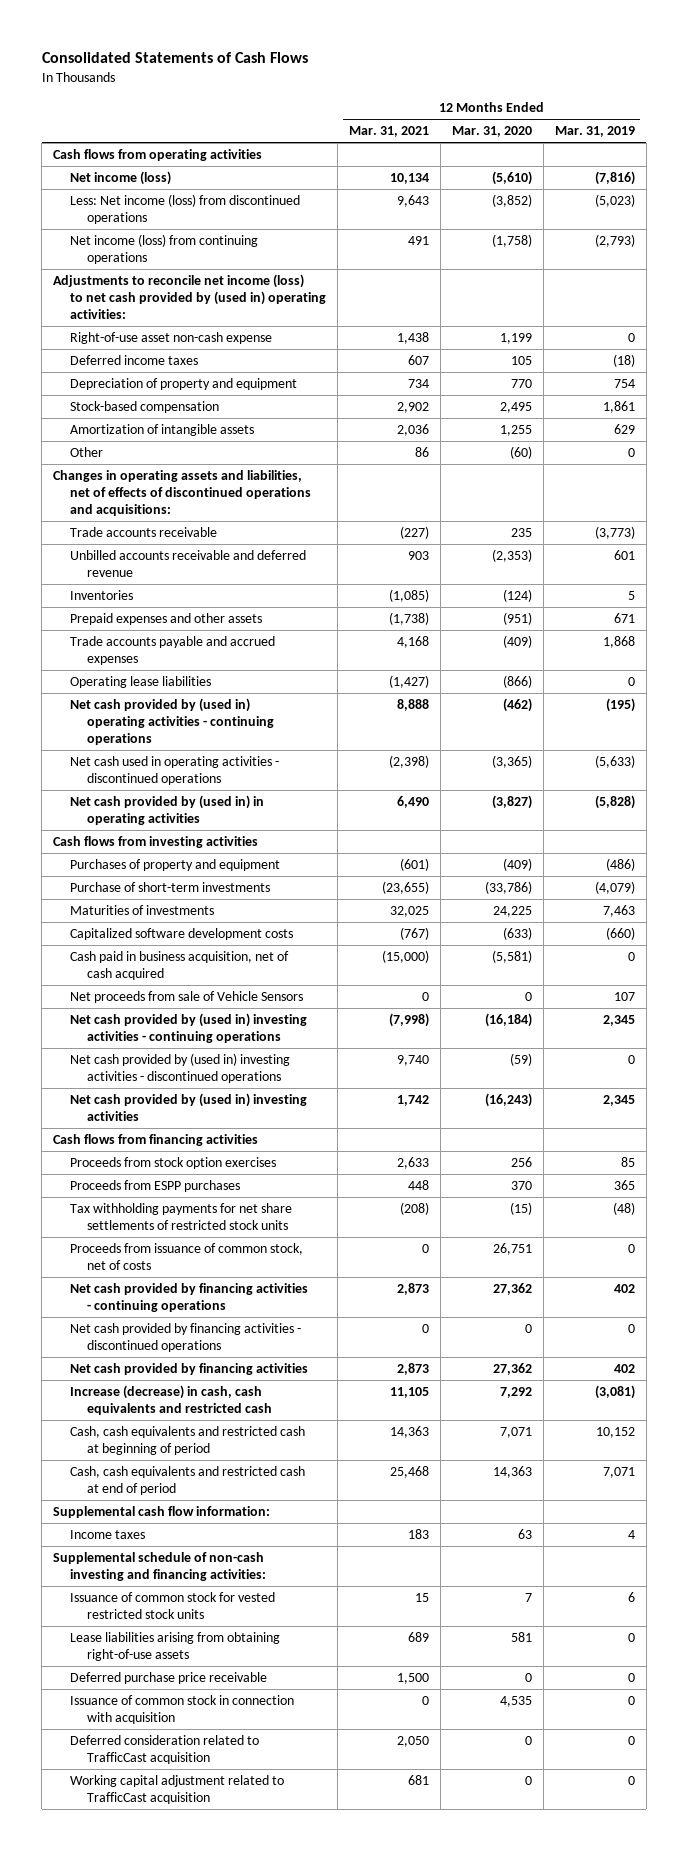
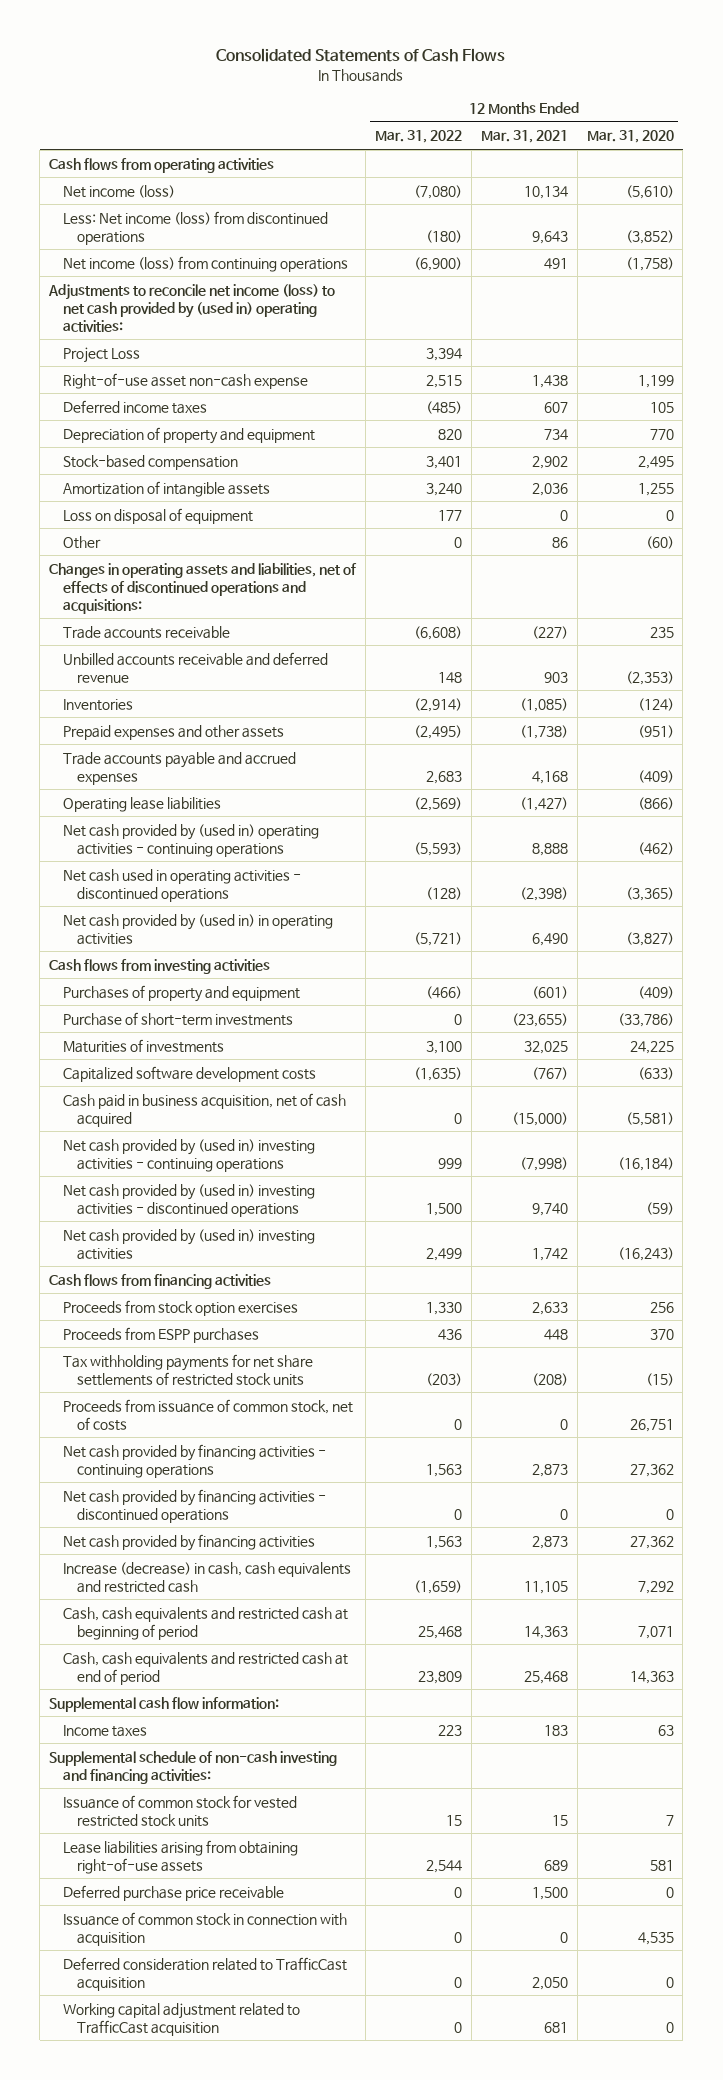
[554,126,635,138] Mar. 31, 2019 -> none
none -> [374,130,462,144] Mar. 31, 2022
none -> [63,346,141,363] Project Loss
none -> [63,507,254,524] Loss on disposal of equipment
[70,991,304,1004] Net proceeds from sale of Vehicle Sensors -> none

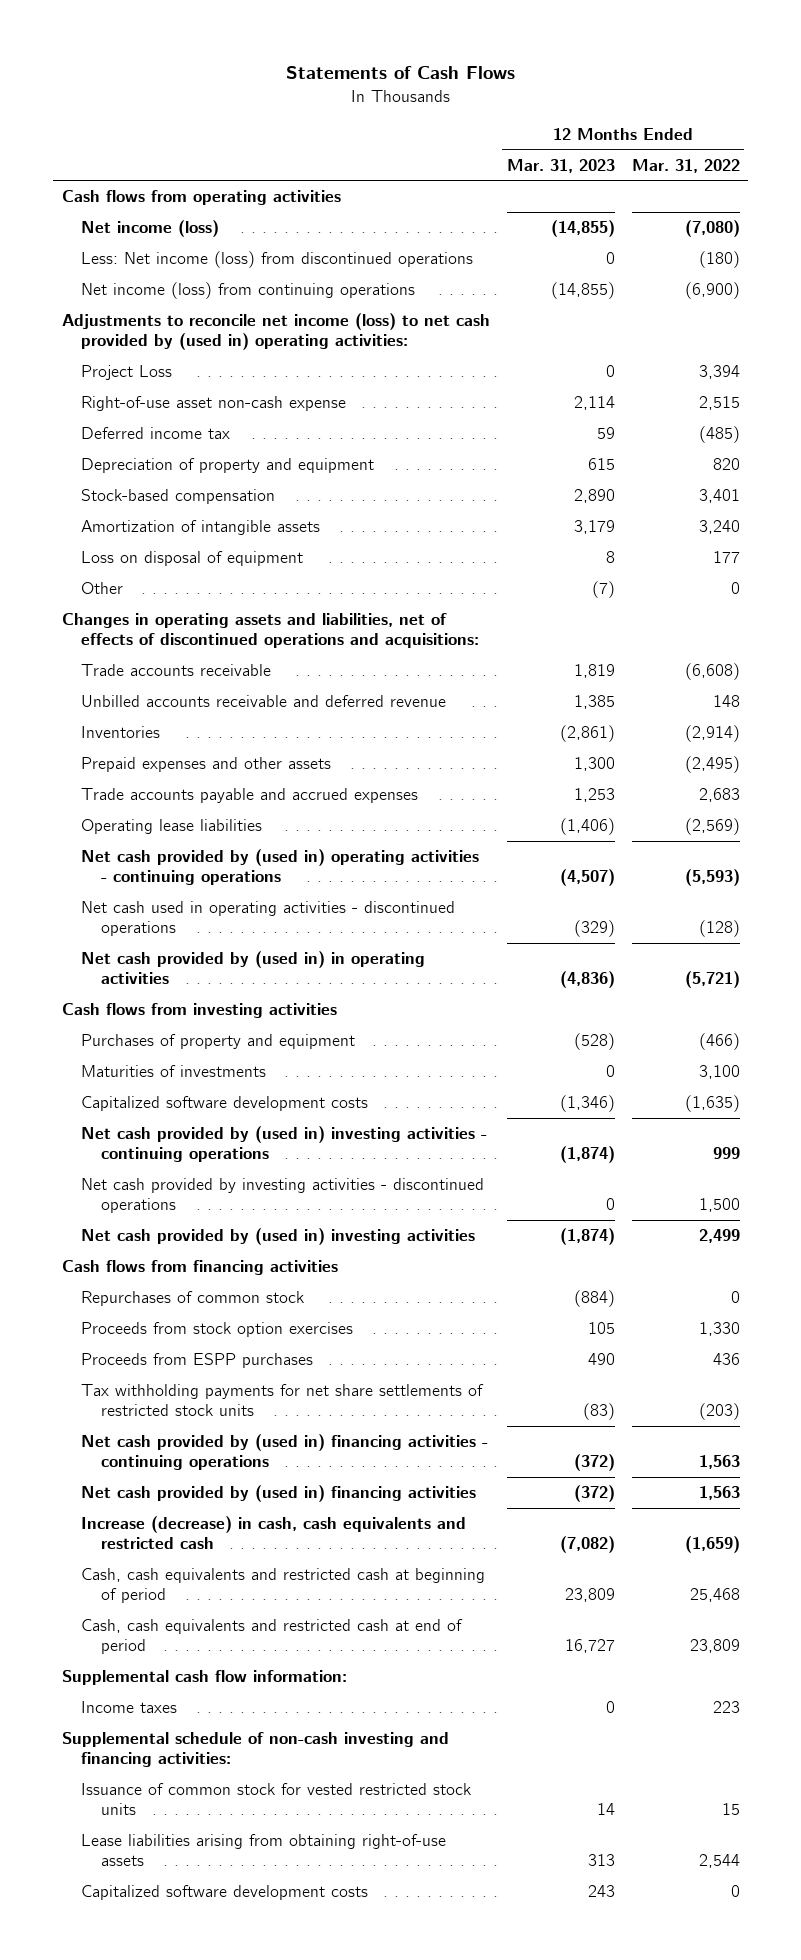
[216,48,506,63] Consolidated Statements of Cash Flows -> [285,65,515,79] Statements of Cash Flows
[480,130,568,144] Mar. 31, 2021 -> none
[586,130,674,144] Mar. 31, 2020 -> none
none -> [506,158,615,173] Mar. 31, 2023
[63,399,208,414] Deferred income taxes -> [81,427,231,440] Deferred income tax
[63,1011,294,1026] Purchase of short-term investments -> none
[63,1092,347,1127] Cash paid in business acquisition, net of cash acquired -> none
[63,1183,316,1217] Net cash provided by (used in) investing activities - discontinued operations -> [81,1178,485,1214] Net cash provided by investing activities - discontinued operations
none -> [81,1291,305,1307] Repurchases of common stock
[63,1398,354,1431] Proceeds from issuance of common stock, net of costs -> none
[63,1488,327,1523] Net cash provided by financing activities - discontinued operations -> none
[63,1443,327,1478] Net cash provided by financing activities - continuing operations -> [81,1434,489,1471] Net cash provided by (used in) financing activities - continuing operations
[63,1533,316,1551] Net cash provided by financing activities -> [81,1485,477,1503] Net cash provided by (used in) financing activities
[63,1884,285,1901] Deferred purchase price receivable -> none
[63,1911,348,1946] Issuance of common stock in connection with acquisition -> none
[63,1956,348,1991] Deferred consideration related to TrafficCast acquisition -> none
[63,2002,301,2036] Working capital adjustment related to TrafficCast acquisition -> none
none -> [81,1885,369,1901] Capitalized software development costs

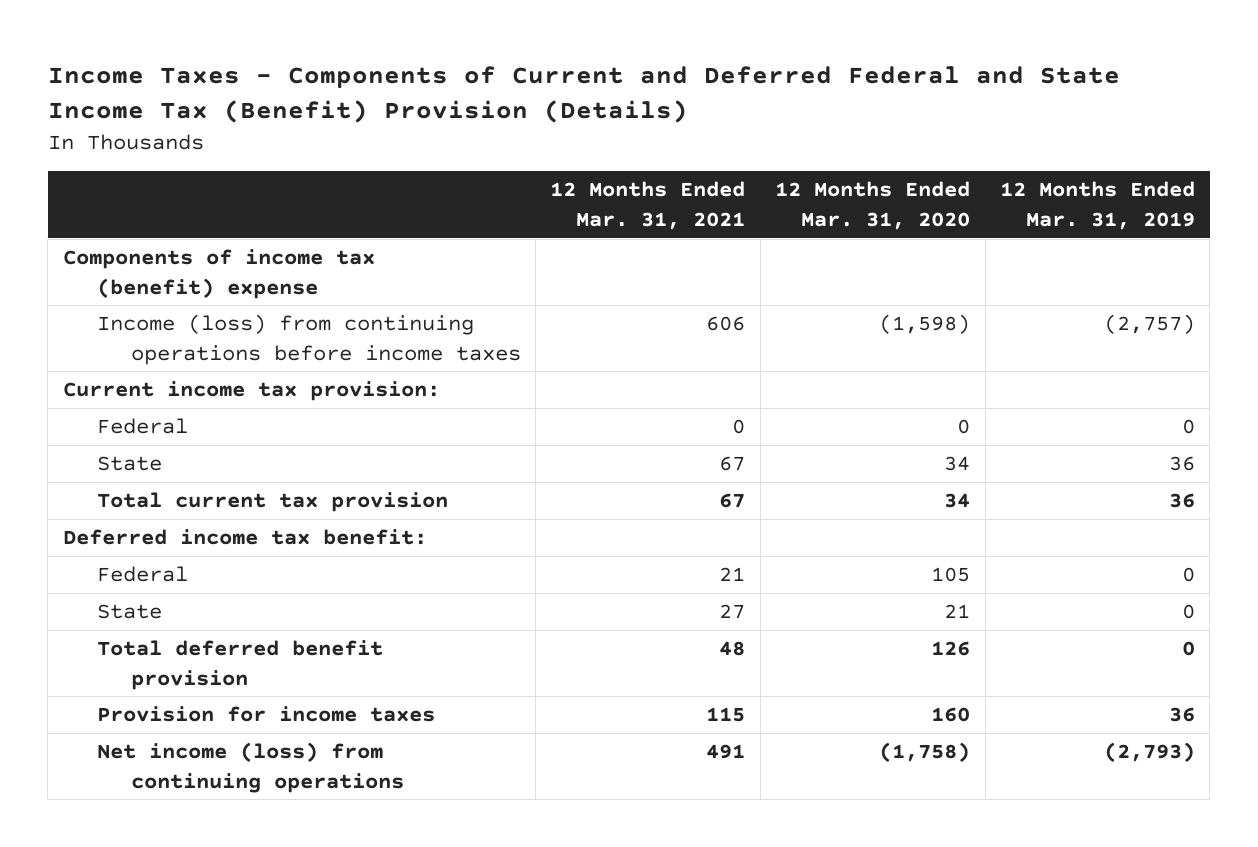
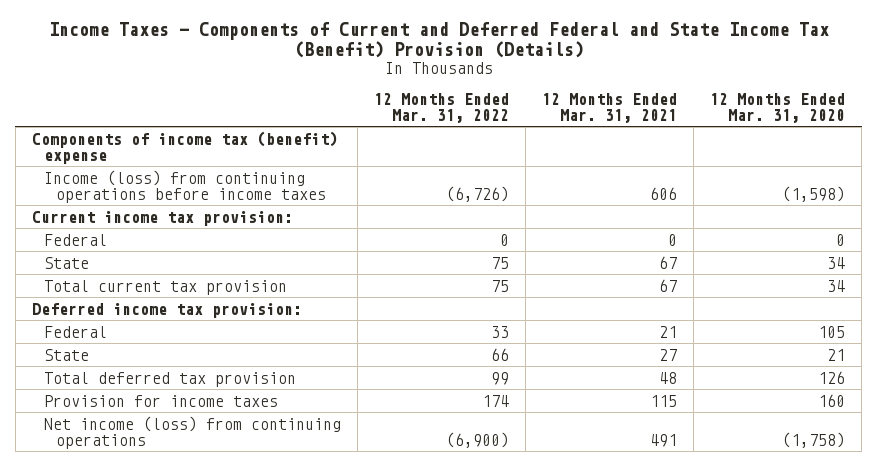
[1000,181,1196,230] 12 Months Ended Mar. 31, 2019 -> none
none -> [373,92,509,123] 12 Months Ended Mar. 31, 2022
[62,529,427,546] Deferred income tax benefit: -> [31,302,302,318] Deferred income tax provision:
[96,640,383,690] Total deferred benefit provision -> [43,371,296,387] Total deferred tax provision

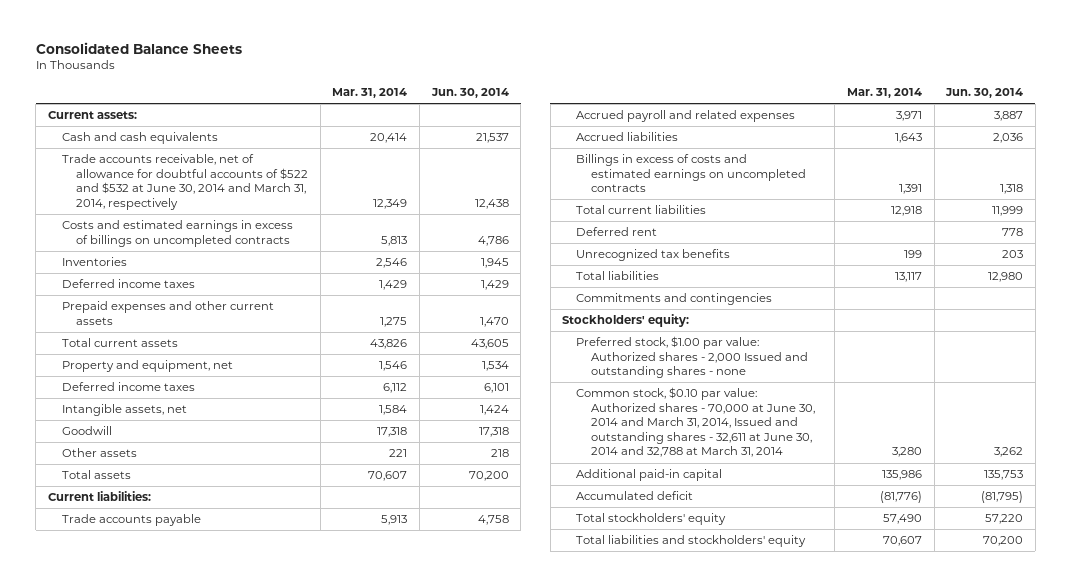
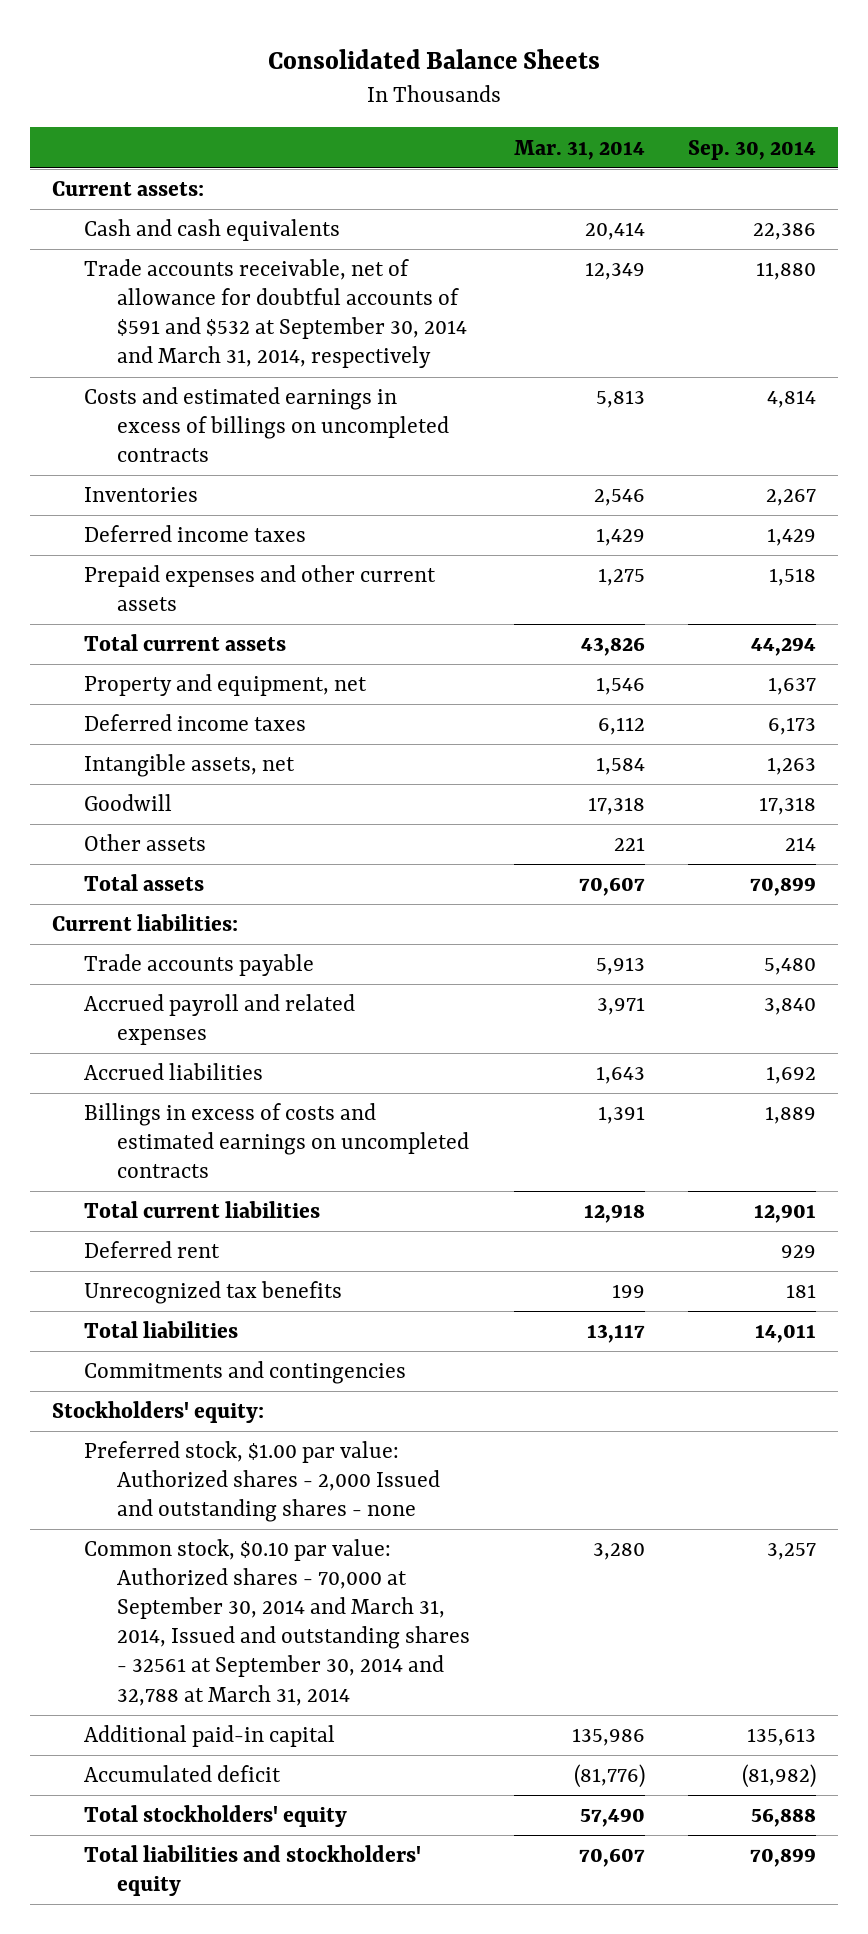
[430,88,509,99] Jun. 30, 2014 -> none
none -> [688,139,817,160] Sep. 30, 2014
[61,154,309,210] Trade accounts receivable, net of allowance for doubtful accounts of $522 and $532 at June 30, 2014 and March 31, 2014, respectively -> [84,259,467,369] Trade accounts receivable, net of allowance for doubtful accounts of $591 and $532 at September 30, 2014 and March 31, 2014, respectively
[576,387,815,458] Common stock, $0.10 par value: Authorized shares - 70,000 at June 30, 2014 and March 31, 2014, Issued and outstanding shares - 32,611 at June 30, 2014 and 32,788 at March 31, 2014 -> [84,1539,470,1706] Common stock, $0.10 par value: Authorized shares - 70,000 at September 30, 2014 and March 31, 2014, Issued and outstanding shares - 32561 at September 30, 2014 and 32,788 at March 31, 2014

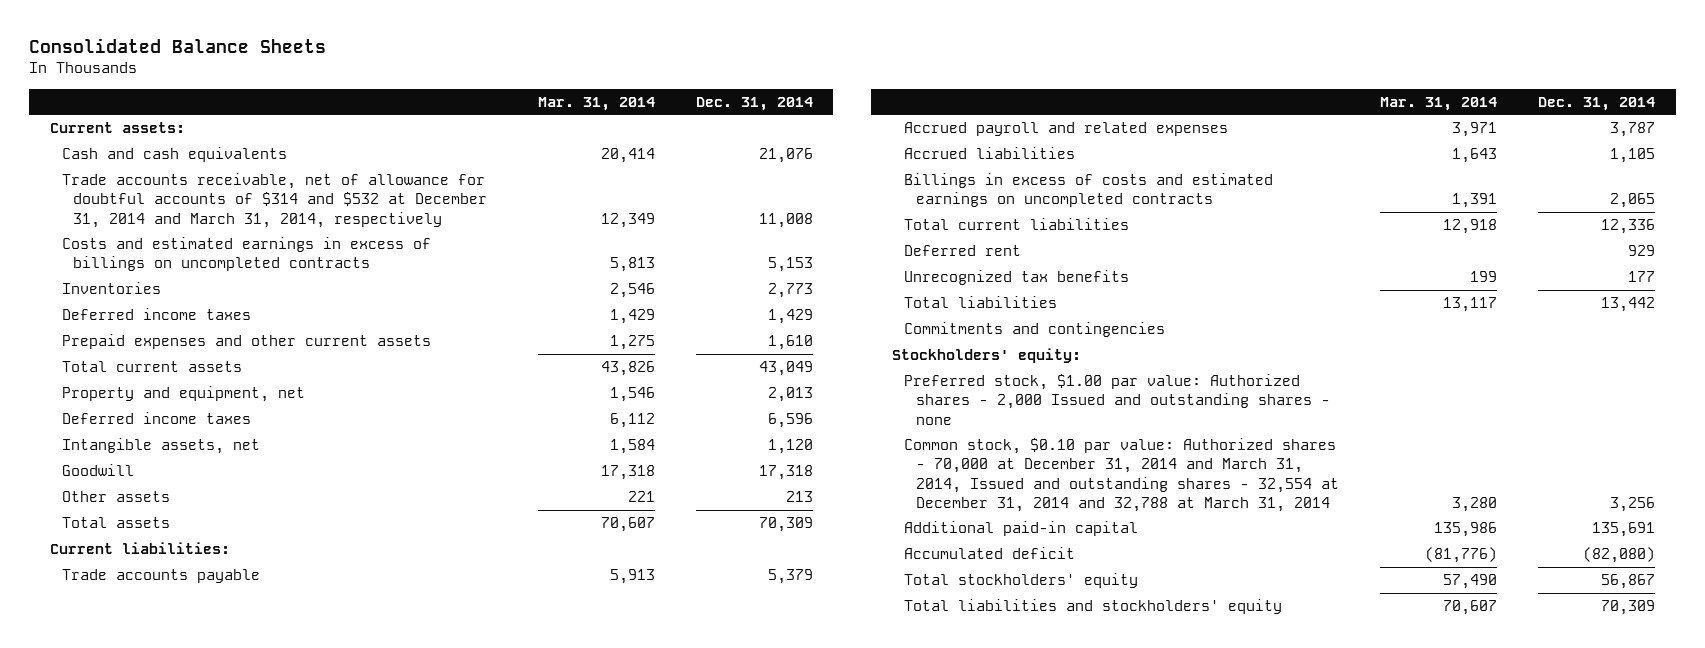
[688,139,817,160] Sep. 30, 2014 -> none
none -> [695,96,813,111] Dec. 31, 2014
[84,259,467,369] Trade accounts receivable, net of allowance for doubtful accounts of $591 and $532 at September 30, 2014 and March 31, 2014, respectively -> [61,173,488,228] Trade accounts receivable, net of allowance for doubtful accounts of $314 and $532 at December 31, 2014 and March 31, 2014, respectively
[84,1539,470,1706] Common stock, $0.10 par value: Authorized shares - 70,000 at September 30, 2014 and March 31, 2014, Issued and outstanding shares - 32561 at September 30, 2014 and 32,788 at March 31, 2014 -> [903,438,1339,512] Common stock, $0.10 par value: Authorized shares - 70,000 at December 31, 2014 and March 31, 2014, Issued and outstanding shares - 32,554 at December 31, 2014 and 32,788 at March 31, 2014

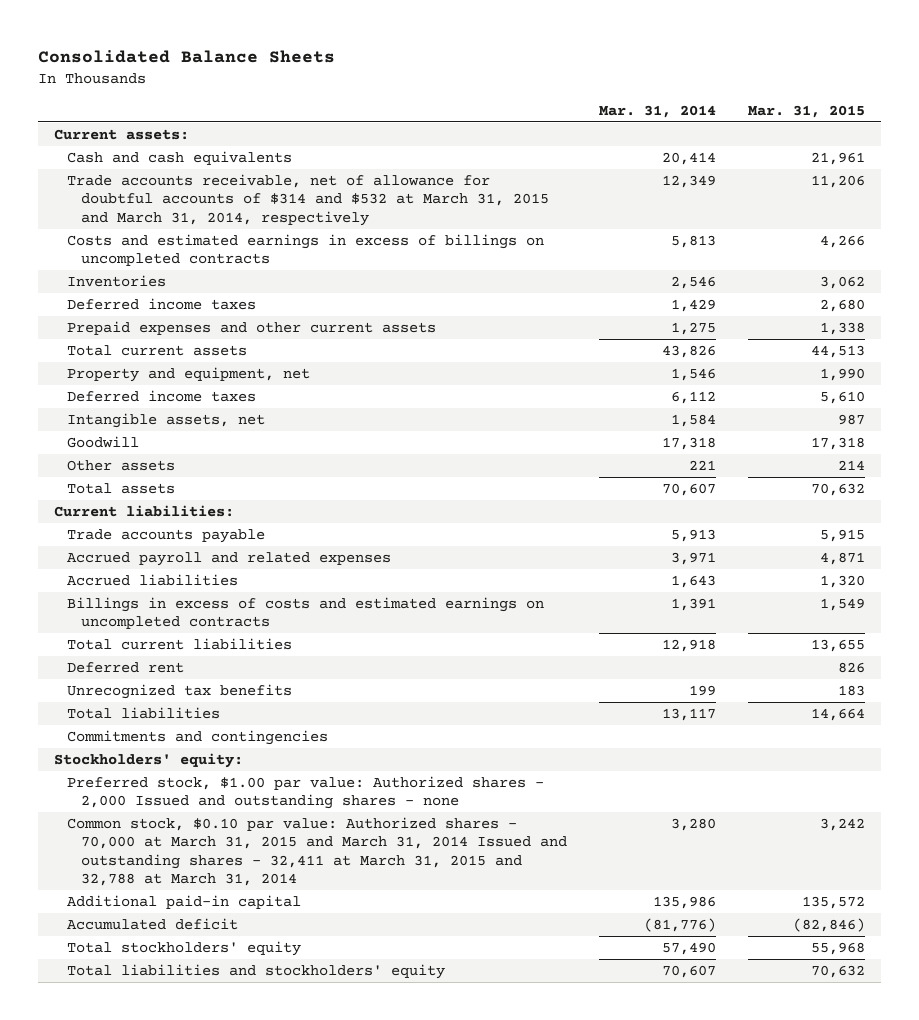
[695,96,813,111] Dec. 31, 2014 -> none
none -> [747,104,865,118] Mar. 31, 2015
[61,173,488,228] Trade accounts receivable, net of allowance for doubtful accounts of $314 and $532 at December 31, 2014 and March 31, 2014, respectively -> [67,173,550,226] Trade accounts receivable, net of allowance for doubtful accounts of $314 and $532 at March 31, 2015 and March 31, 2014, respectively
[903,438,1339,512] Common stock, $0.10 par value: Authorized shares - 70,000 at December 31, 2014 and March 31, 2014, Issued and outstanding shares - 32,554 at December 31, 2014 and 32,788 at March 31, 2014 -> [67,816,568,887] Common stock, $0.10 par value: Authorized shares - 70,000 at March 31, 2015 and March 31, 2014 Issued and outstanding shares - 32,411 at March 31, 2015 and 32,788 at March 31, 2014

